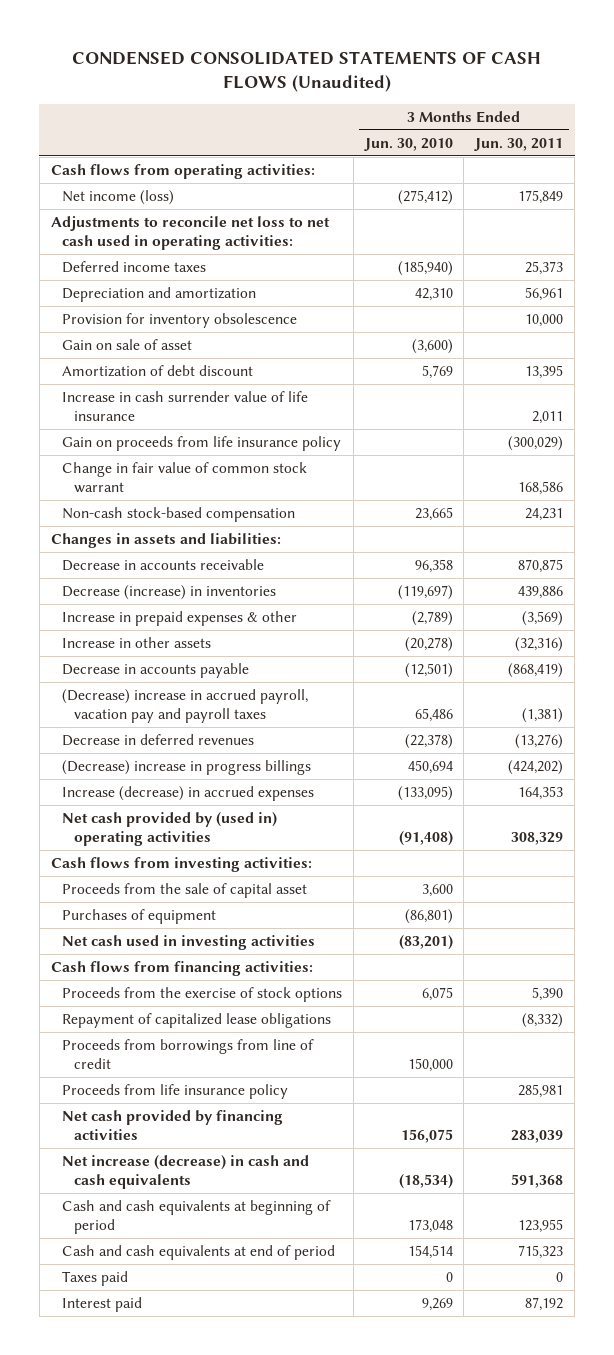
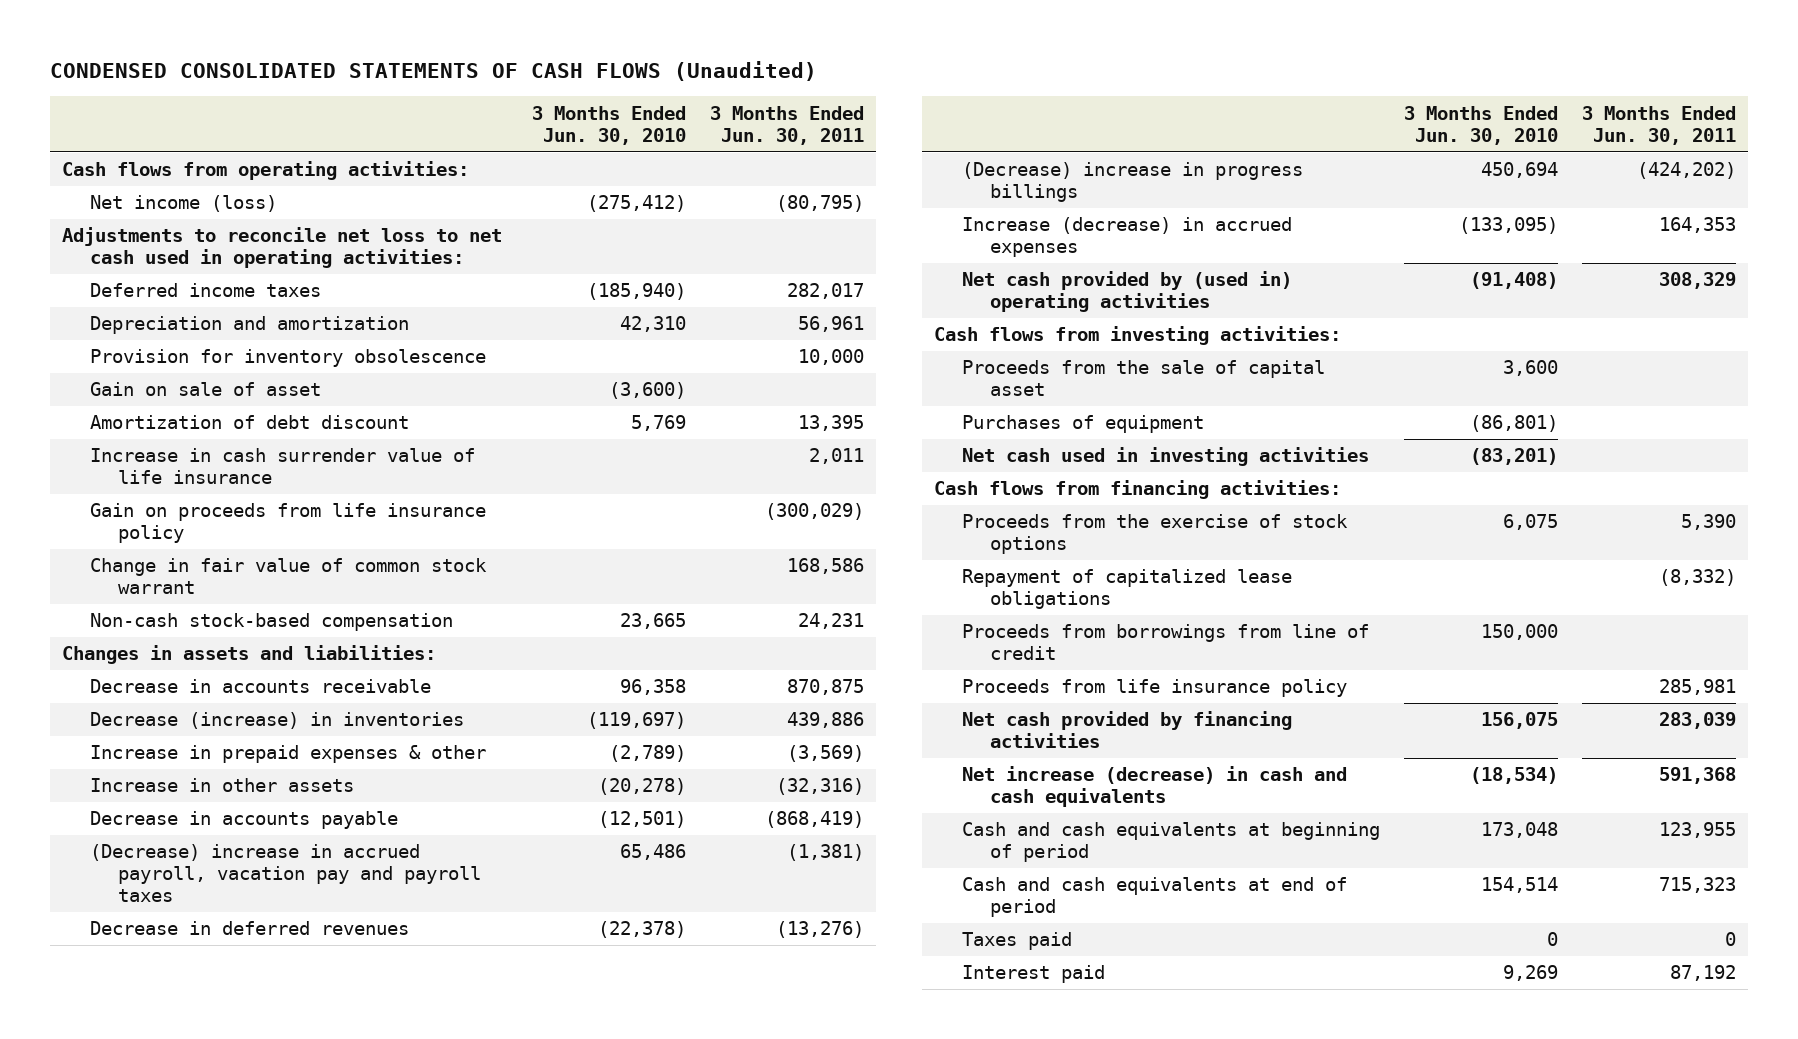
[518,190,564,205] 175,849 -> [775,195,864,213] (80,795)
[525,261,564,276] 25,373 -> [786,283,864,300] 282,017

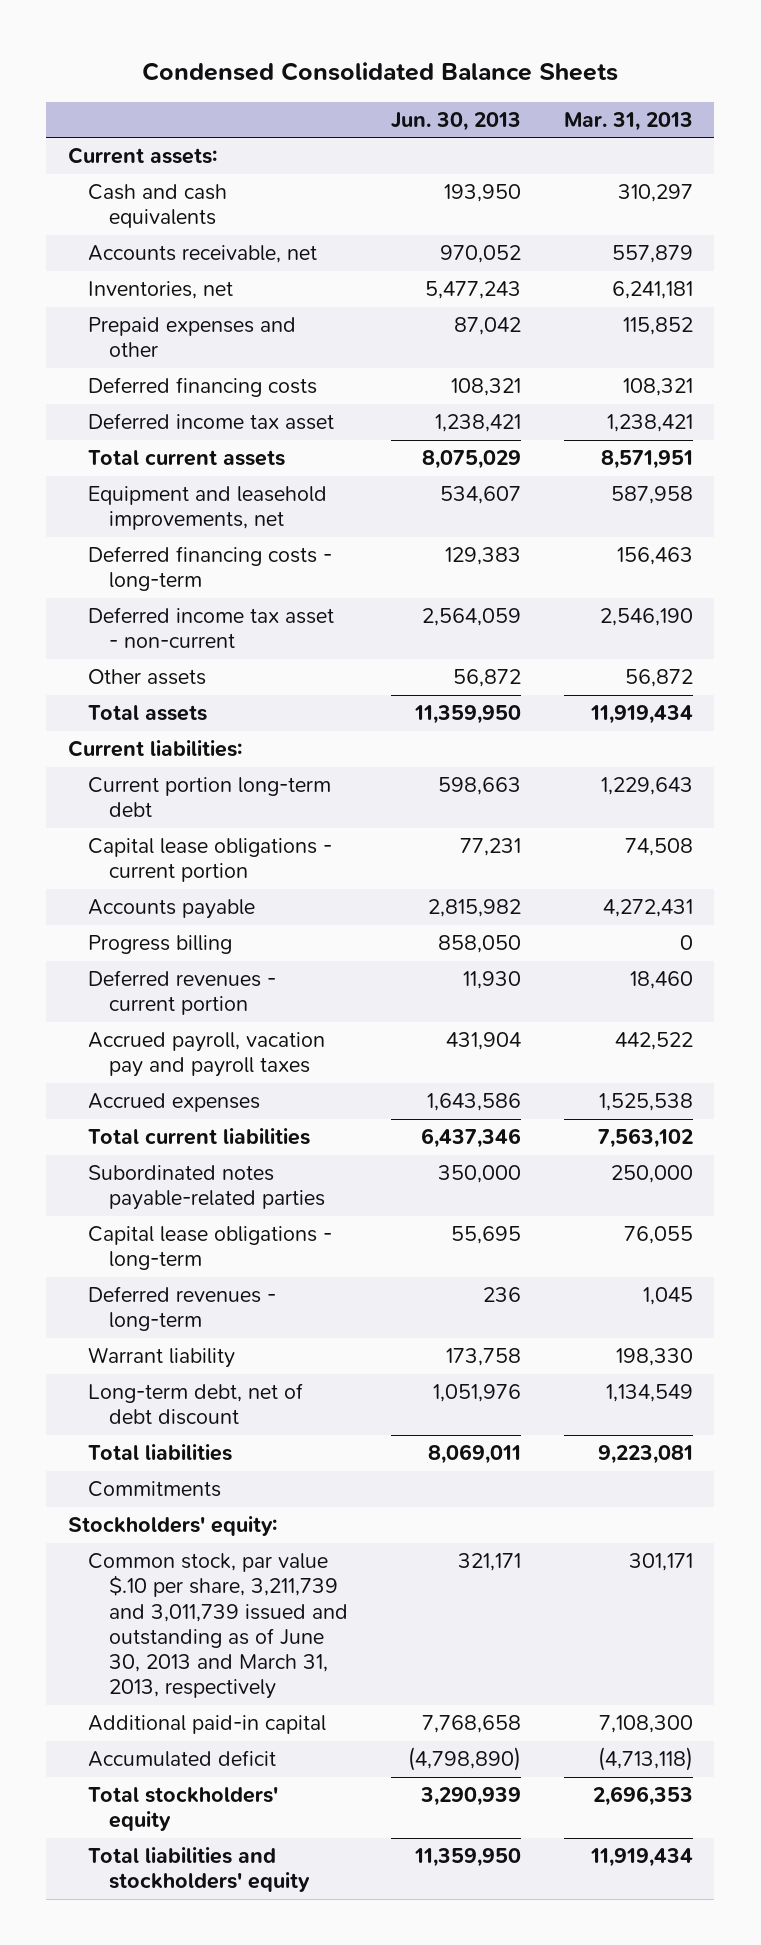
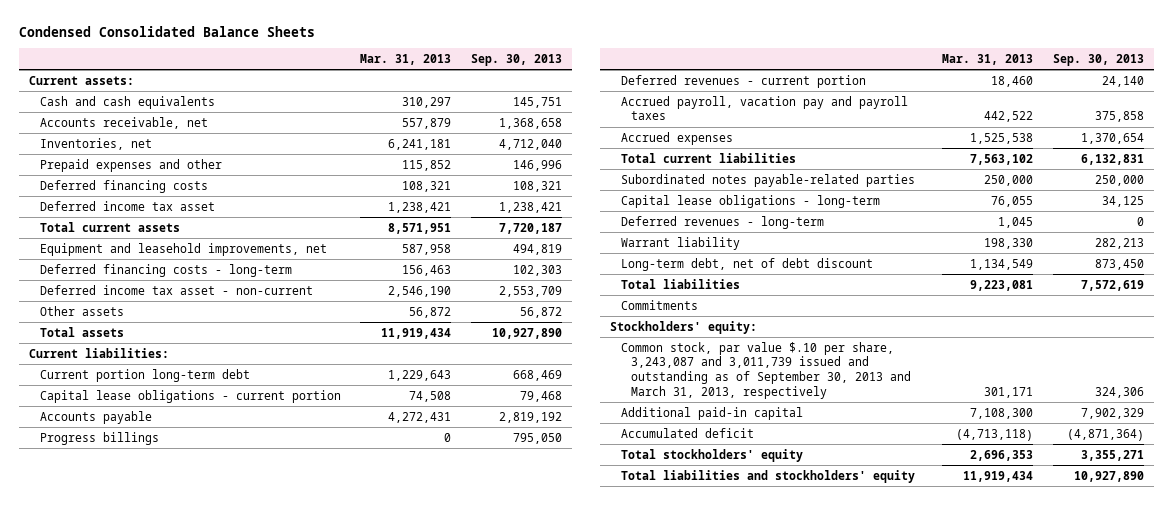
[390,111,521,131] Jun. 30, 2013 -> none
none -> [471,53,563,66] Sep. 30, 2013
[88,935,233,955] Progress billing -> [39,431,159,445] Progress billings
[88,1553,348,1700] Common stock, par value $.10 per share, 3,211,739 and 3,011,739 issued and outstanding as of June 30, 2013 and March 31, 2013, respectively -> [620,341,912,399] Common stock, par value $.10 per share, 3,243,087 and 3,011,739 issued and outstanding as of September 30, 2013 and March 31, 2013, respectively

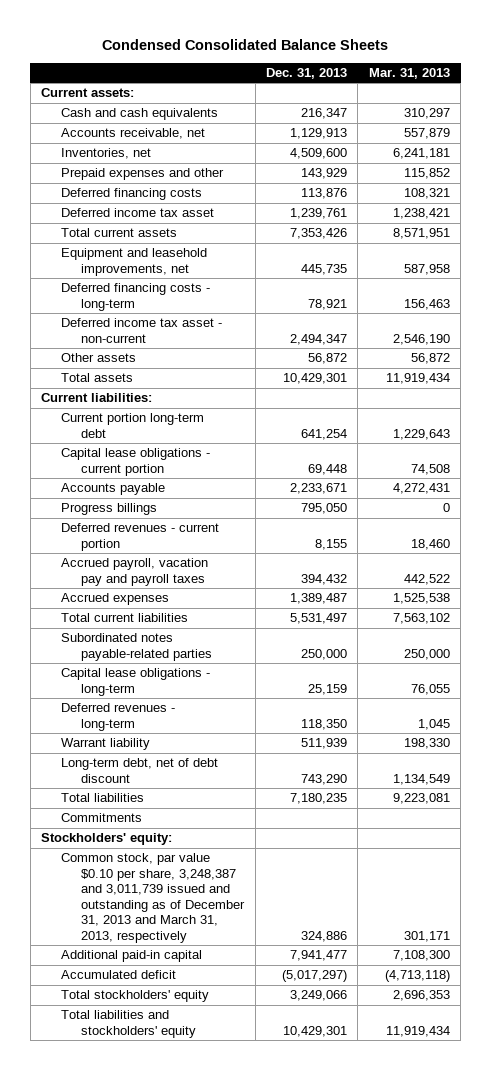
[471,53,563,66] Sep. 30, 2013 -> none
none -> [265,67,347,79] Dec. 31, 2013
[620,341,912,399] Common stock, par value $.10 per share, 3,243,087 and 3,011,739 issued and outstanding as of September 30, 2013 and March 31, 2013, respectively -> [61,853,246,943] Common stock, par value $0.10 per share, 3,248,387 and 3,011,739 issued and outstanding as of December 31, 2013 and March 31, 2013, respectively

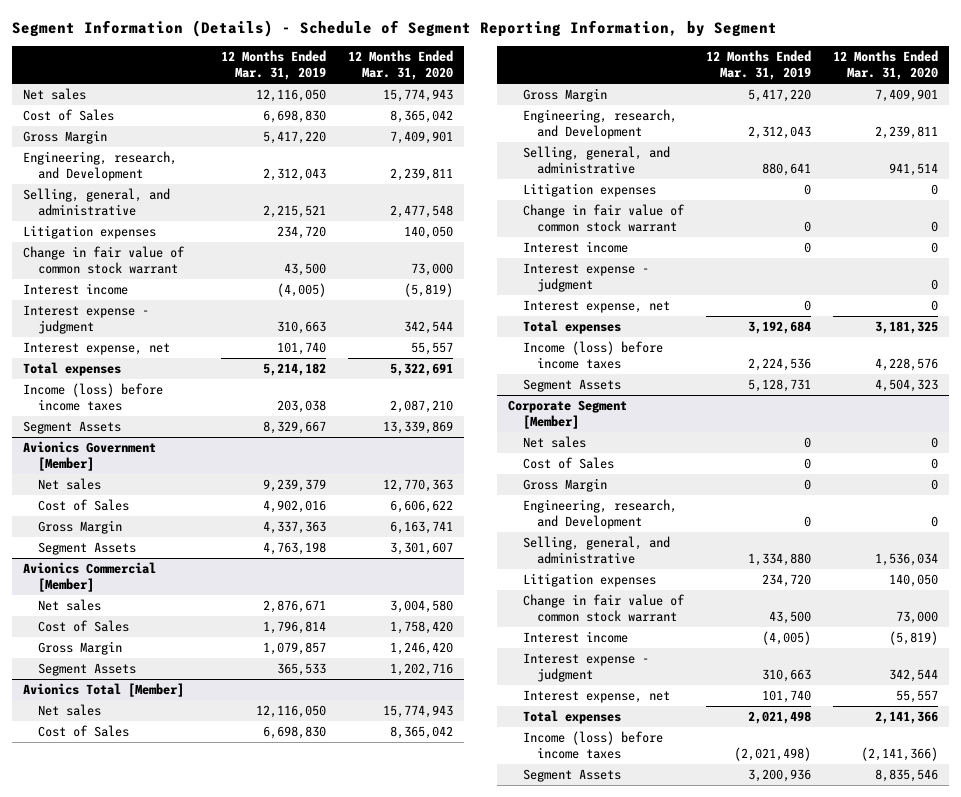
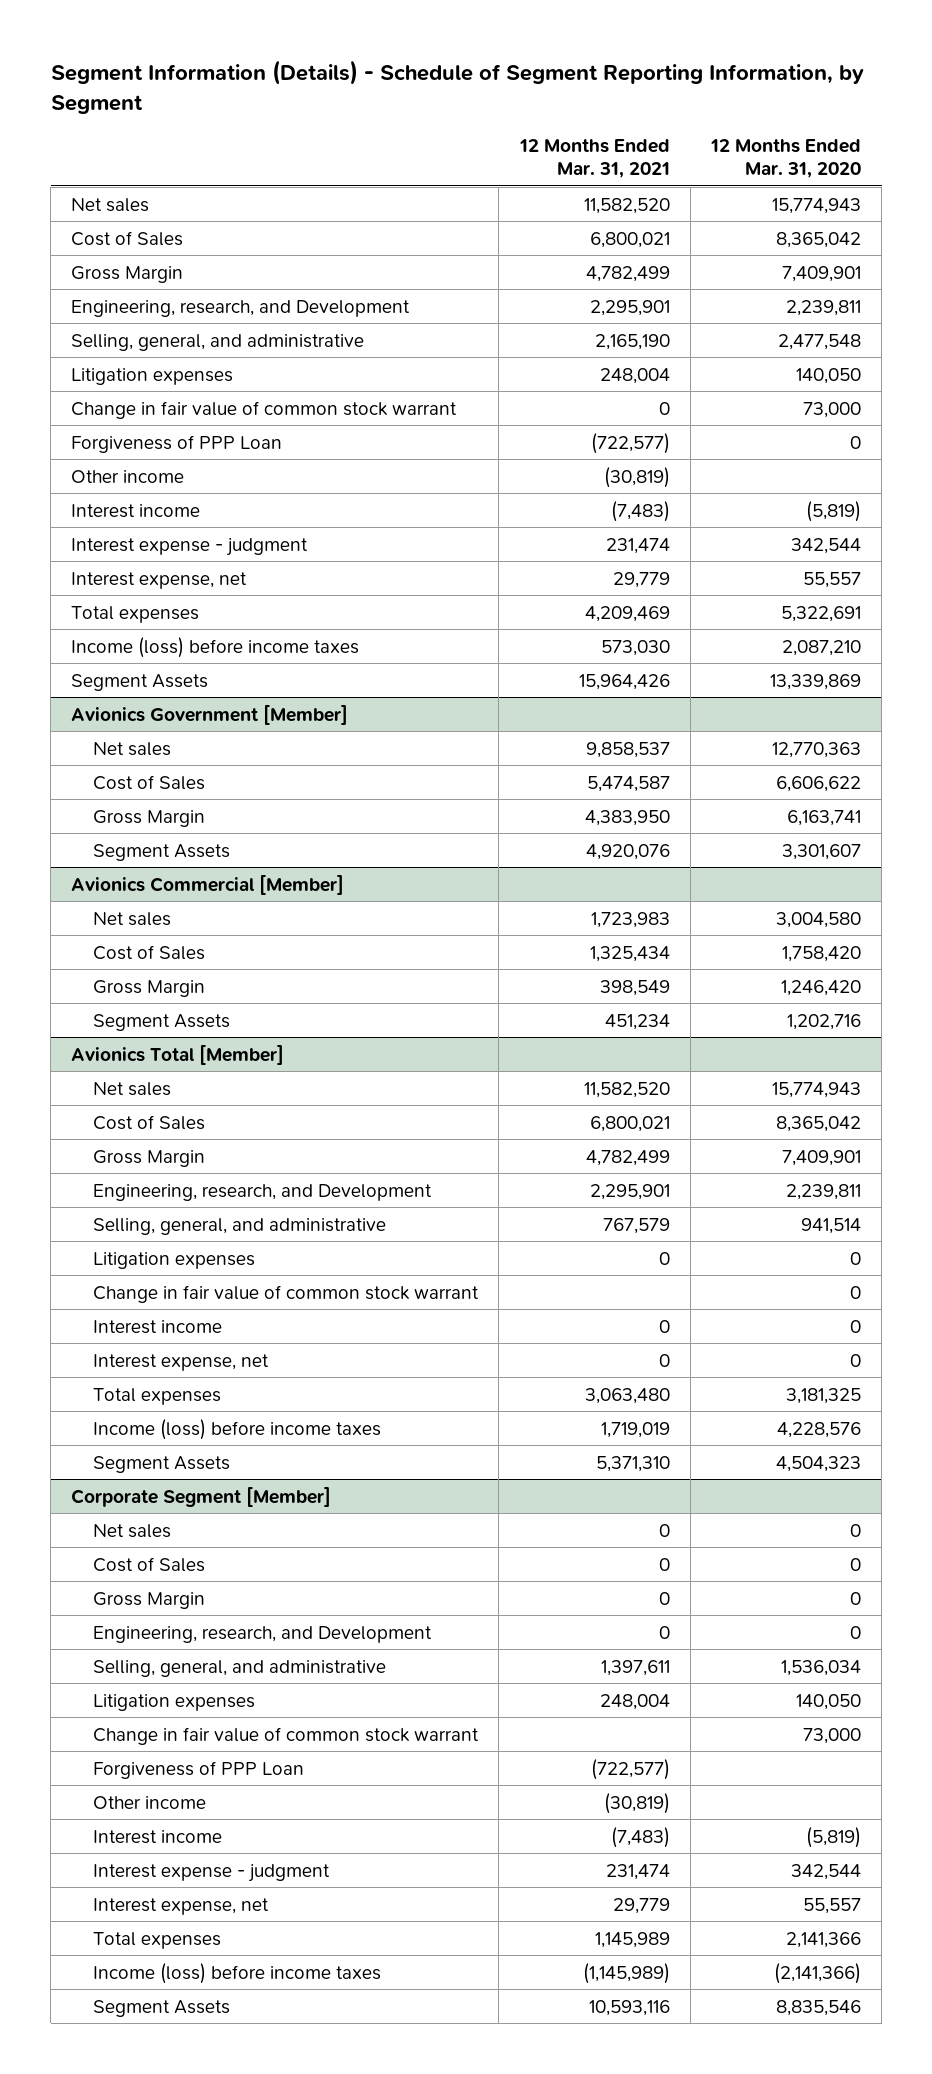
[220,50,326,81] 12 Months Ended Mar. 31, 2019 -> none
none -> [518,139,670,178] 12 Months Ended Mar. 31, 2021
none -> [71,434,283,453] Forgiveness of PPP Loan
none -> [71,469,185,483] Other income
[522,263,649,293] Interest expense - judgment -> none
none -> [93,1760,305,1779] Forgiveness of PPP Loan
none -> [93,1795,207,1809] Other income

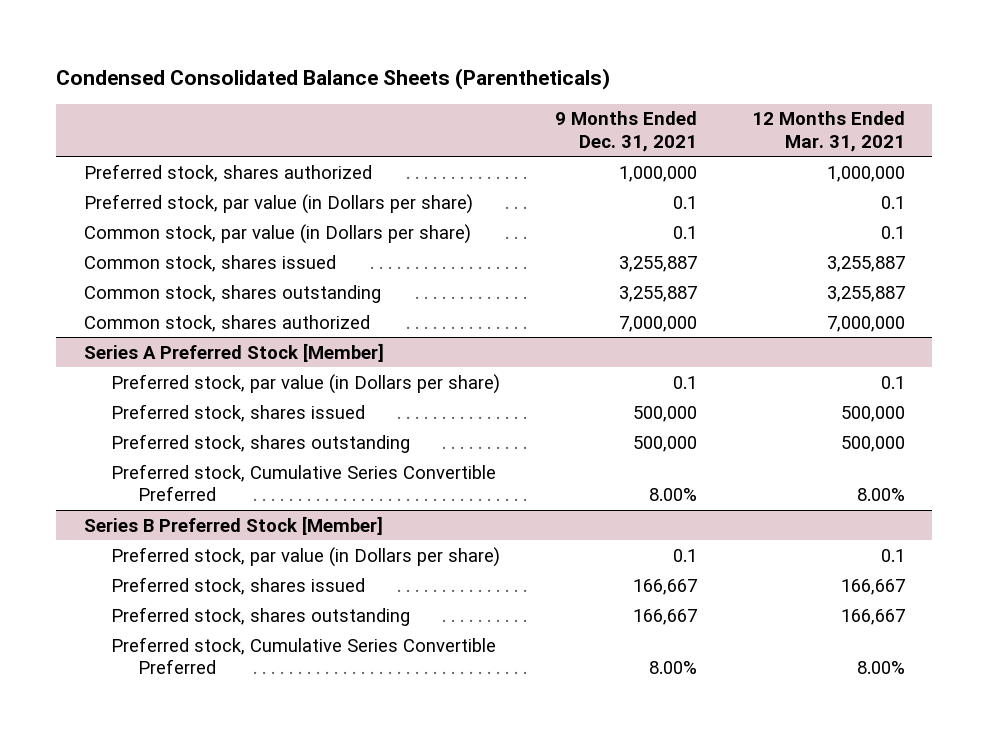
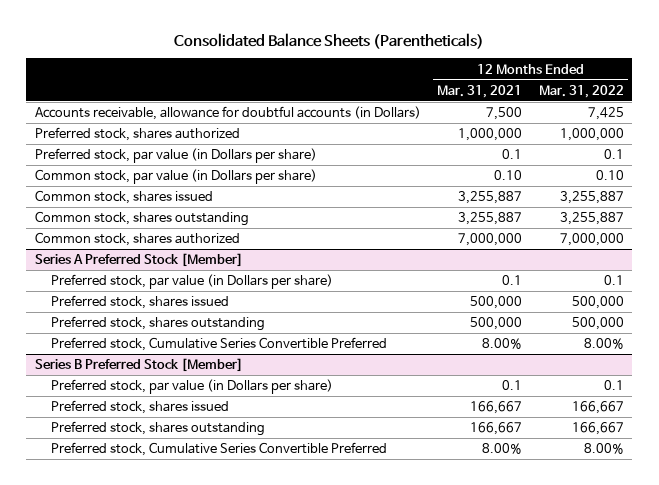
[56,68,611,91] Condensed Consolidated Balance Sheets (Parentheticals) -> [174,32,485,49] Consolidated Balance Sheets (Parentheticals)
[554,111,697,152] 9 Months Ended Dec. 31, 2021 -> none
none -> [539,84,625,98] Mar. 31, 2022
none -> [34,106,421,121] Accounts receivable, allowance for doubtful accounts (in Dollars)
[880,225,905,239] 0.1 -> [494,170,523,181] 0.10

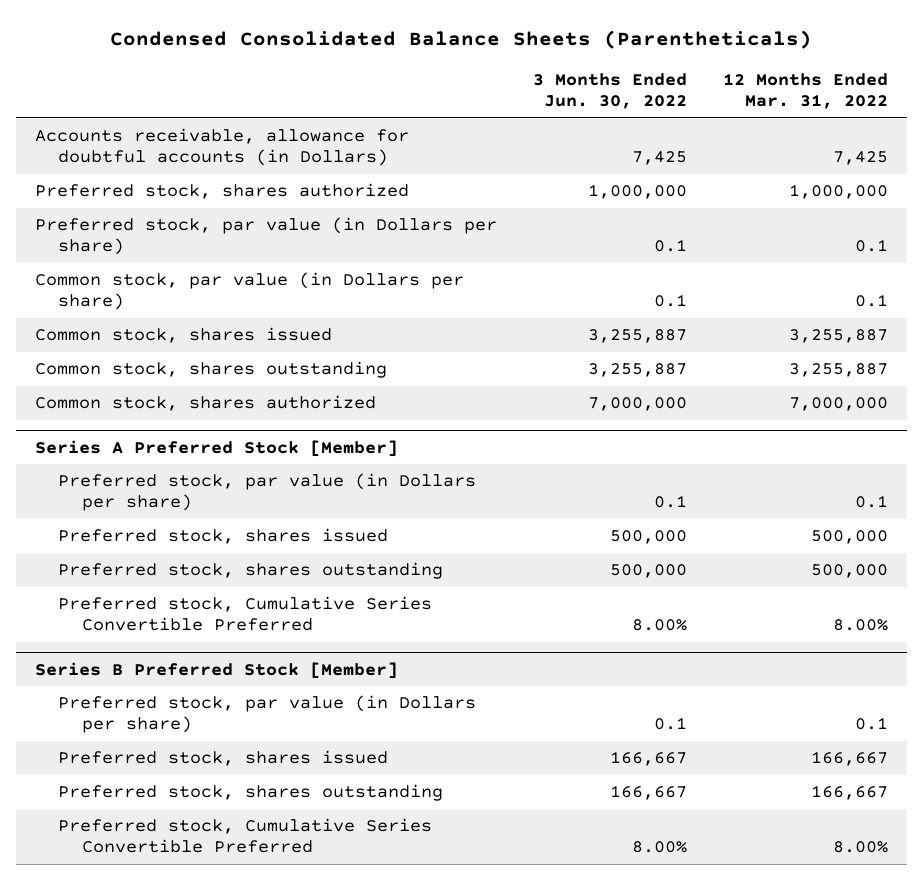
[174,32,485,49] Consolidated Balance Sheets (Parentheticals) -> [110,29,813,49] Condensed Consolidated Balance Sheets (Parentheticals)
[437,84,523,98] Mar. 31, 2021 -> none
none -> [532,73,687,110] 3 Months Ended Jun. 30, 2022
[596,170,625,181] 0.10 -> [855,294,889,308] 0.1

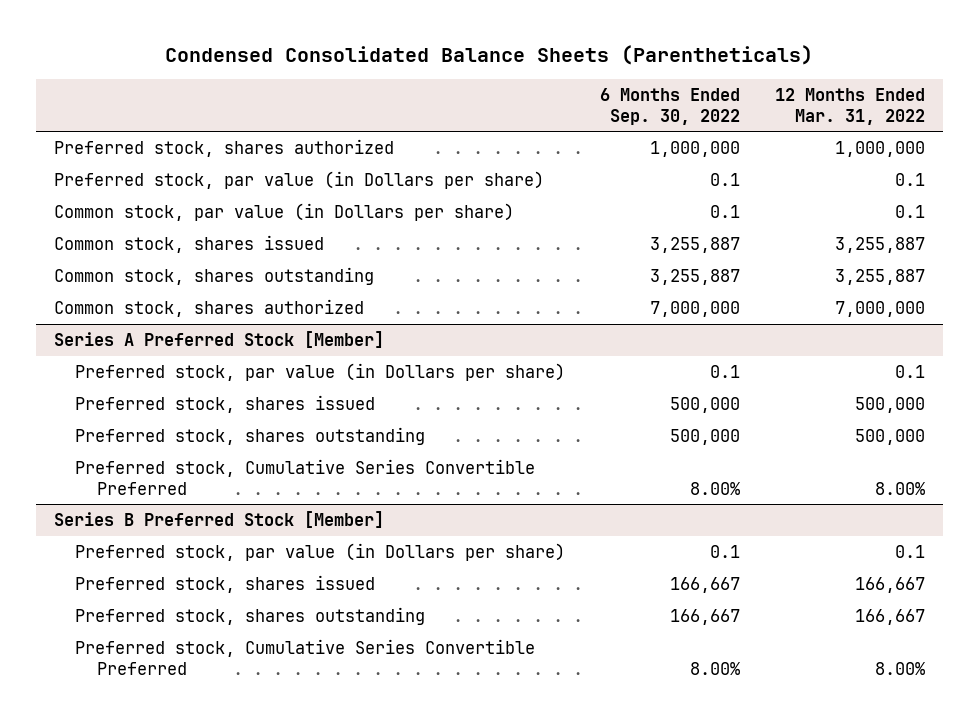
[532,73,687,110] 3 Months Ended Jun. 30, 2022 -> none
none -> [600,87,741,125] 6 Months Ended Sep. 30, 2022
[34,128,409,167] Accounts receivable, allowance for doubtful accounts (in Dollars) -> none

